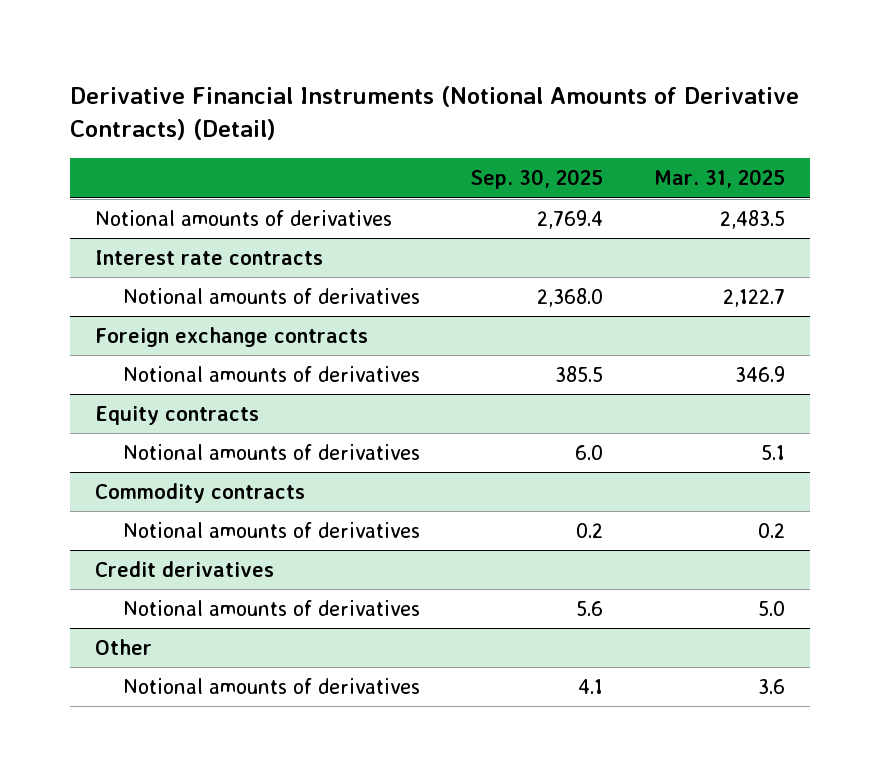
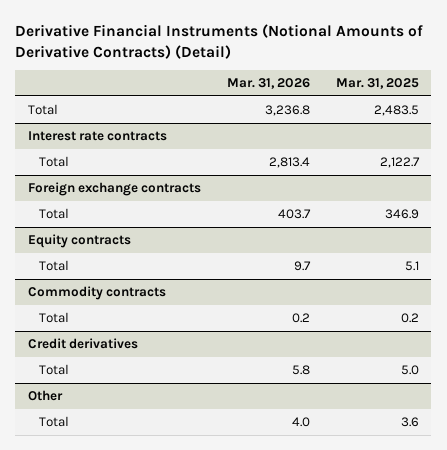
[470,169,604,190] Sep. 30, 2025 -> none
none -> [226,78,310,90] Mar. 31, 2026
[95,209,393,226] Notional amounts of derivatives -> [28,104,59,116] Total
[123,287,421,304] Notional amounts of derivatives -> [38,156,69,168] Total
[123,365,421,382] Notional amounts of derivatives -> [38,208,69,220] Total
[123,443,421,460] Notional amounts of derivatives -> [38,260,69,272] Total
[123,521,421,538] Notional amounts of derivatives -> [38,312,69,324] Total
[123,599,421,616] Notional amounts of derivatives -> [38,364,69,376] Total
[123,677,421,694] Notional amounts of derivatives -> [38,416,69,428] Total

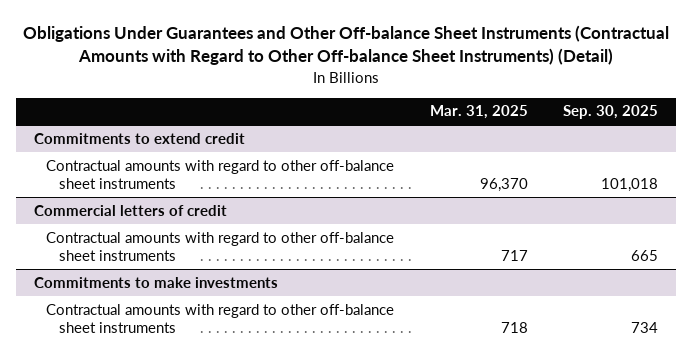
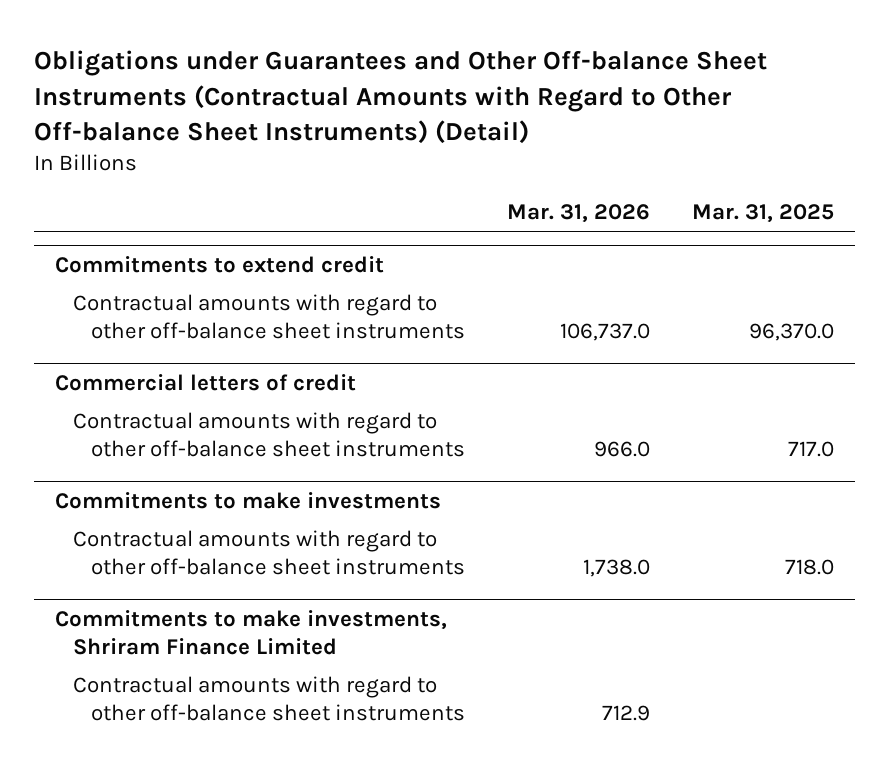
[22,25,669,66] Obligations Under Guarantees and Other Off-balance Sheet Instruments (Contractual Amounts with Regard to Other Off-balance Sheet Instruments) (Detail) -> [34,50,768,144] Obligations under Guarantees and Other Off-balance Sheet Instruments (Contractual Amounts with Regard to Other Off-balance Sheet Instruments) (Detail)
[563,105,659,120] Sep. 30, 2025 -> none
none -> [506,204,650,224] Mar. 31, 2026
[479,177,528,192] 96,370 -> [748,323,834,342] 96,370.0
[500,249,528,261] 717 -> [787,441,834,458] 717.0
[500,321,528,333] 718 -> [784,559,834,576] 718.0
none -> [55,610,448,656] Commitments to make investments, Shriram Finance Limited
none -> [73,676,465,722] Contractual amounts with regard to other off-balance sheet instruments

